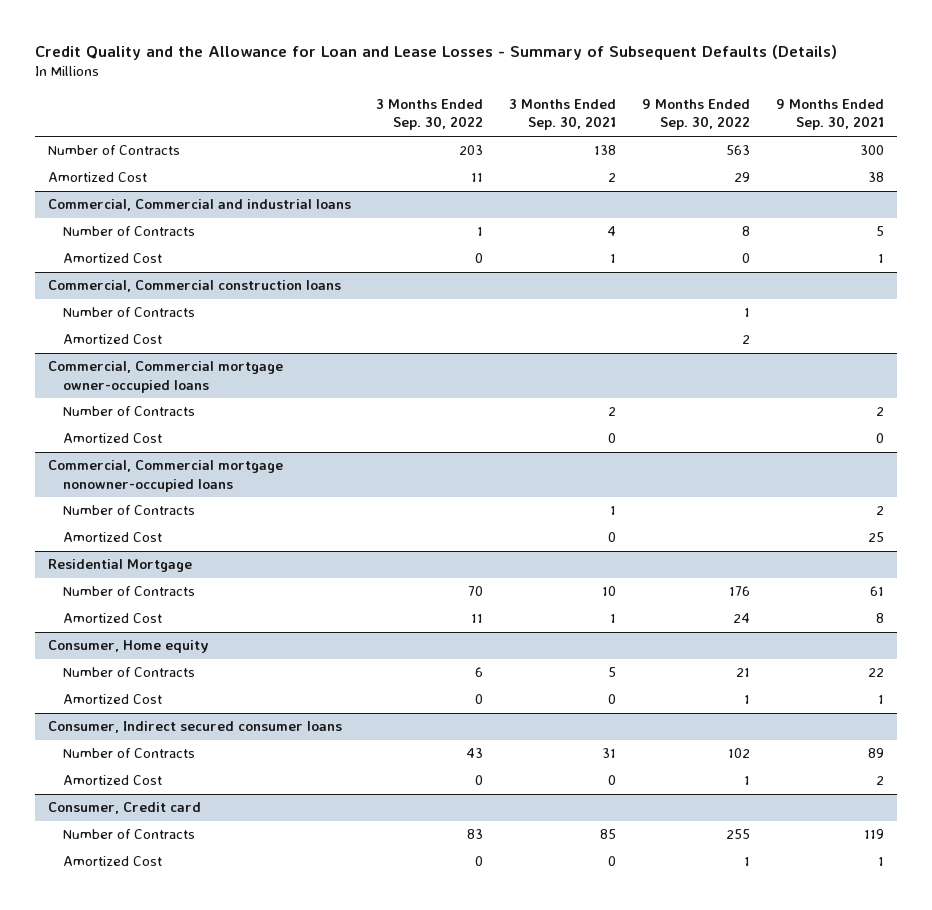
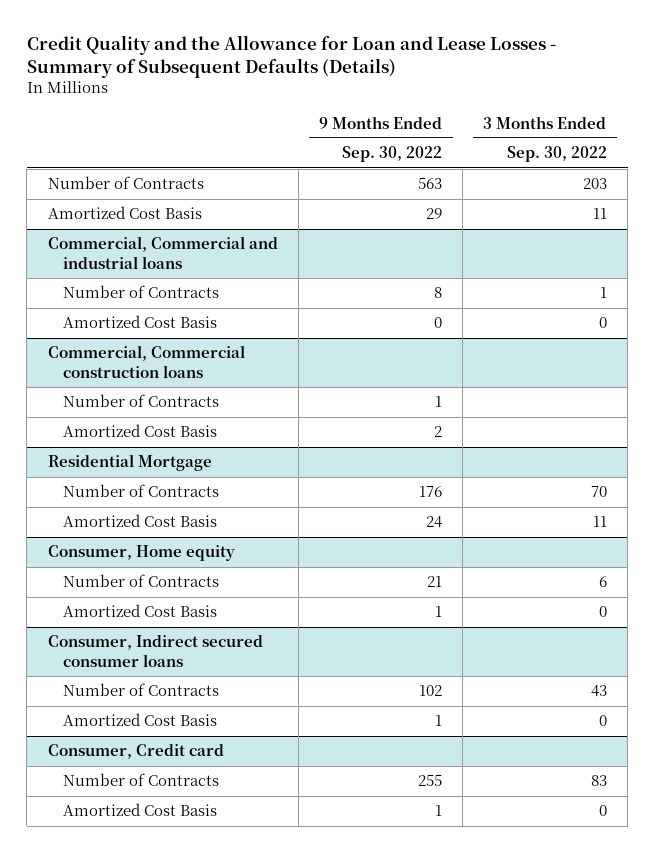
[509,99,617,131] 3 Months Ended Sep. 30, 2021 -> none
[776,99,885,131] 9 Months Ended Sep. 30, 2021 -> none
[47,172,147,183] Amortized Cost -> [47,206,202,220] Amortized Cost Basis
[62,253,162,264] Amortized Cost -> [63,315,218,329] Amortized Cost Basis
[47,361,283,393] Commercial, Commercial mortgage owner-occupied loans -> none
[62,406,195,417] Number of Contracts -> none
[62,433,162,444] Amortized Cost -> none
[47,460,283,492] Commercial, Commercial mortgage nonowner-occupied loans -> none
[62,505,195,516] Number of Contracts -> none
[62,532,162,543] Amortized Cost -> none
[62,334,162,345] Amortized Cost -> [63,424,218,438] Amortized Cost Basis
[62,613,162,624] Amortized Cost -> [63,514,218,528] Amortized Cost Basis
[62,694,162,705] Amortized Cost -> [63,604,218,618] Amortized Cost Basis
[62,775,162,786] Amortized Cost -> [63,713,218,727] Amortized Cost Basis
[62,856,162,867] Amortized Cost -> [63,803,218,817] Amortized Cost Basis

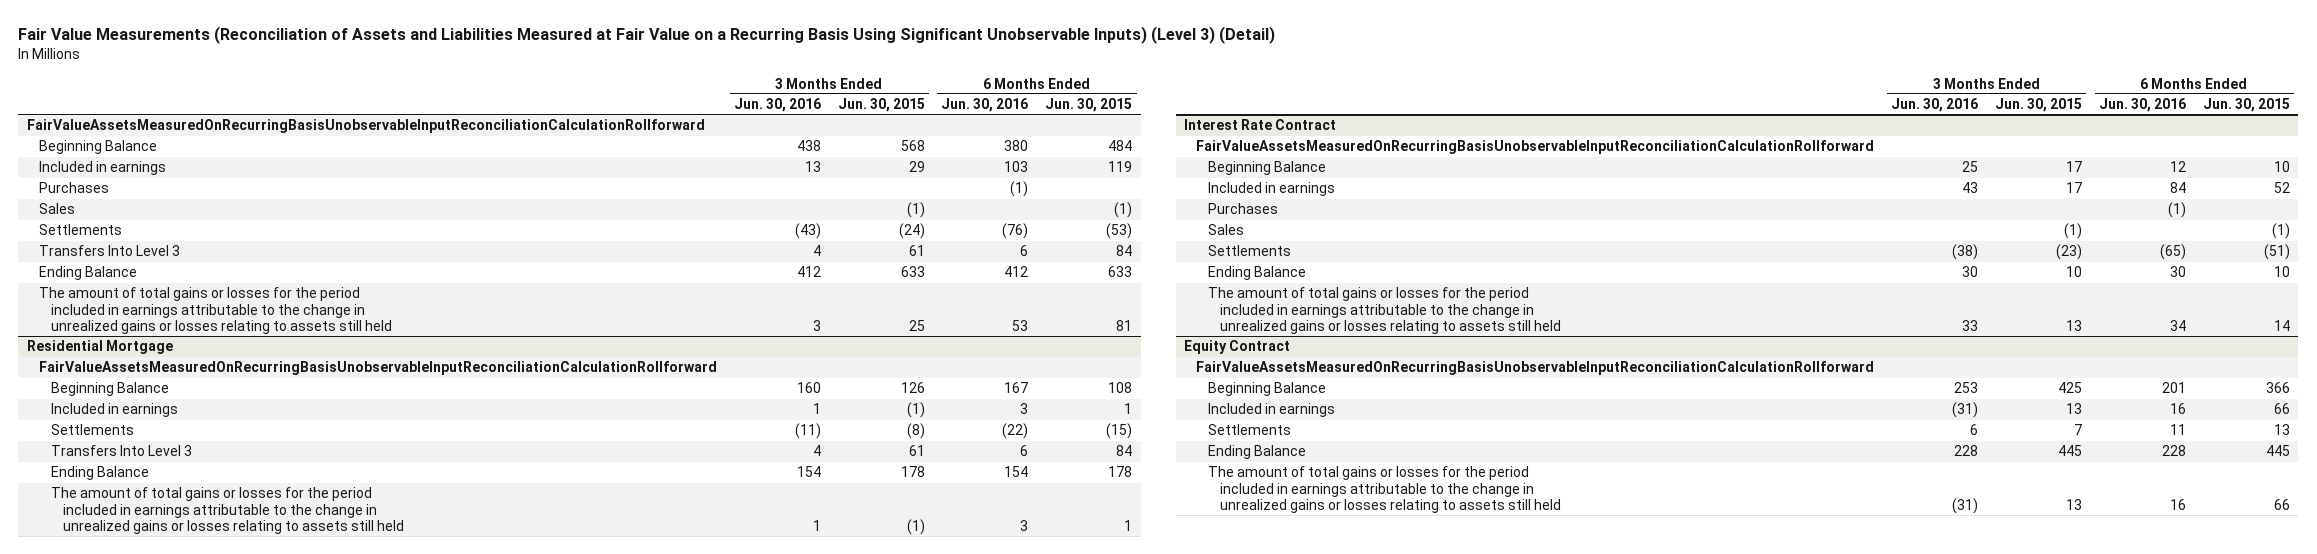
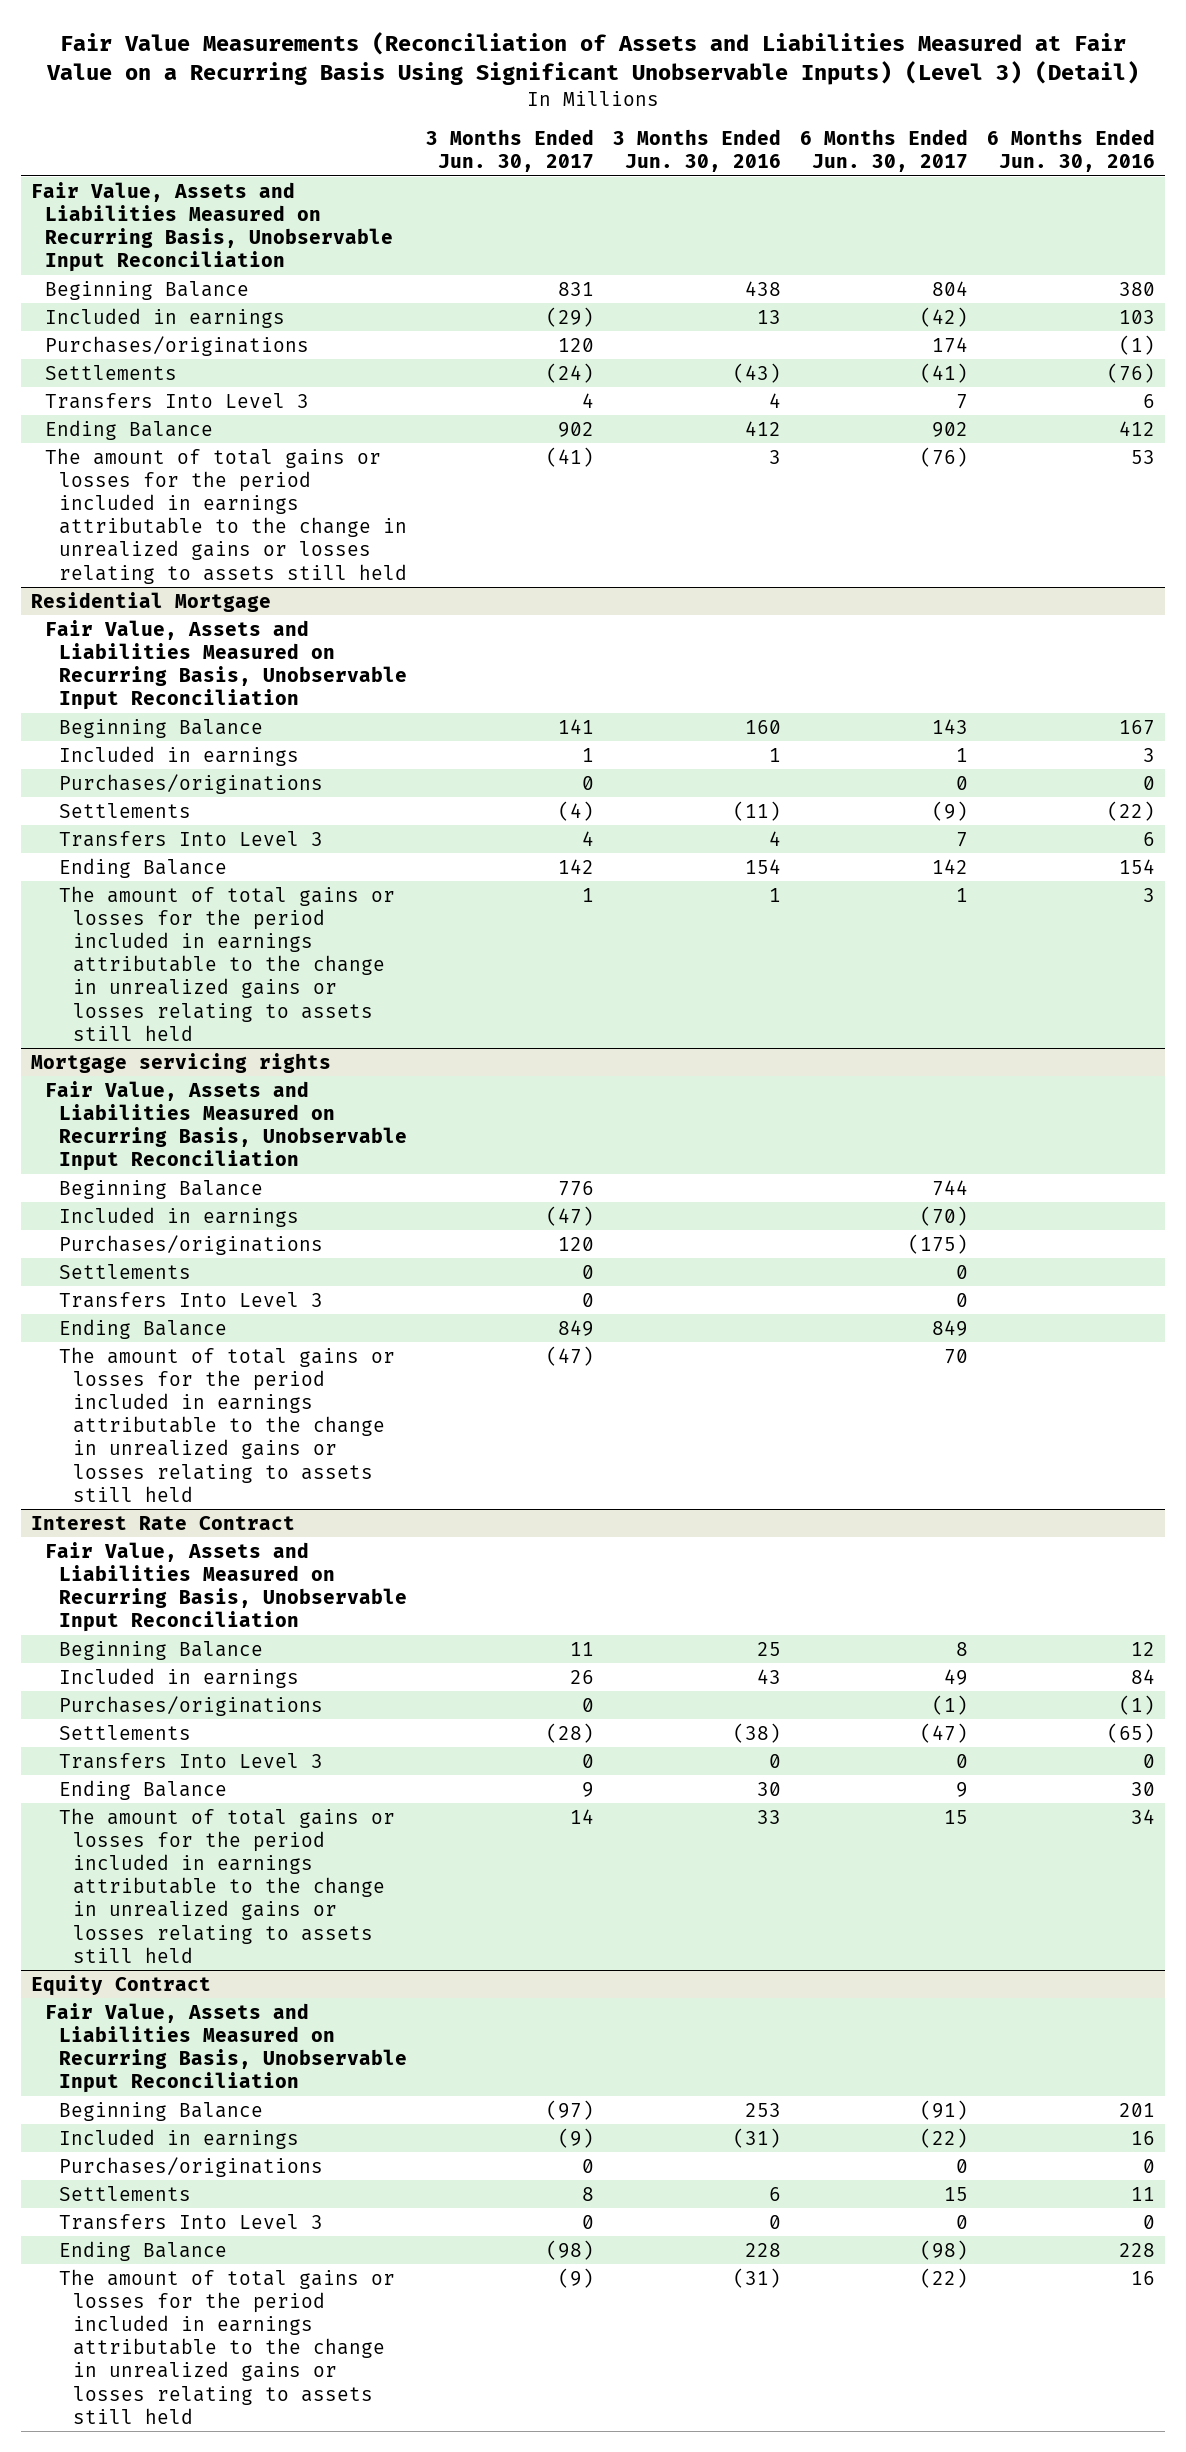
[837,98,925,113] Jun. 30, 2015 -> none
[1045,98,1133,113] Jun. 30, 2015 -> none
none -> [426,129,595,173] 3 Months Ended Jun. 30, 2017
none -> [800,129,969,173] 6 Months Ended Jun. 30, 2017
[26,119,705,134] FairValueAssetsMeasuredOnRecurringBasisUnobservableInputReconciliationCalculationRollforward -> [30,181,393,273] Fair Value, Assets and Liabilities Measured on Recurring Basis, Unobservable Input Reconciliation
[38,203,75,215] Sales -> none
[38,182,109,194] Purchases -> [44,335,309,356] Purchases/originations
[38,361,717,376] FairValueAssetsMeasuredOnRecurringBasisUnobservableInputReconciliationCalculationRollforward -> [44,619,408,711] Fair Value, Assets and Liabilities Measured on Recurring Basis, Unobservable Input Reconciliation
none -> [59,773,324,794] Purchases/originations
none -> [30,1052,331,1073] Mortgage servicing rights
none -> [44,1080,408,1172] Fair Value, Assets and Liabilities Measured on Recurring Basis, Unobservable Input Reconciliation
none -> [59,1179,264,1199] Beginning Balance
none -> [59,1206,300,1227] Included in earnings
none -> [59,1234,324,1255] Purchases/originations
none -> [59,1263,192,1279] Settlements
none -> [59,1291,324,1308] Transfers Into Level 3
none -> [59,1318,228,1339] Ending Balance
none -> [59,1346,396,1502] The amount of total gains or losses for the period included in earnings attributable to the change in unrealized gains or losses relating to assets still held
[1196,140,1875,155] FairValueAssetsMeasuredOnRecurringBasisUnobservableInputReconciliationCalculationRollforward -> [44,1541,408,1633] Fair Value, Assets and Liabilities Measured on Recurring Basis, Unobservable Input Reconciliation
[1208,224,1245,236] Sales -> none
[1208,203,1279,215] Purchases -> [59,1695,324,1716] Purchases/originations
none -> [59,1752,324,1769] Transfers Into Level 3
[1196,361,1875,376] FairValueAssetsMeasuredOnRecurringBasisUnobservableInputReconciliationCalculationRollforward -> [44,2002,408,2094] Fair Value, Assets and Liabilities Measured on Recurring Basis, Unobservable Input Reconciliation
none -> [59,2156,324,2177] Purchases/originations
none -> [59,2213,324,2230] Transfers Into Level 3

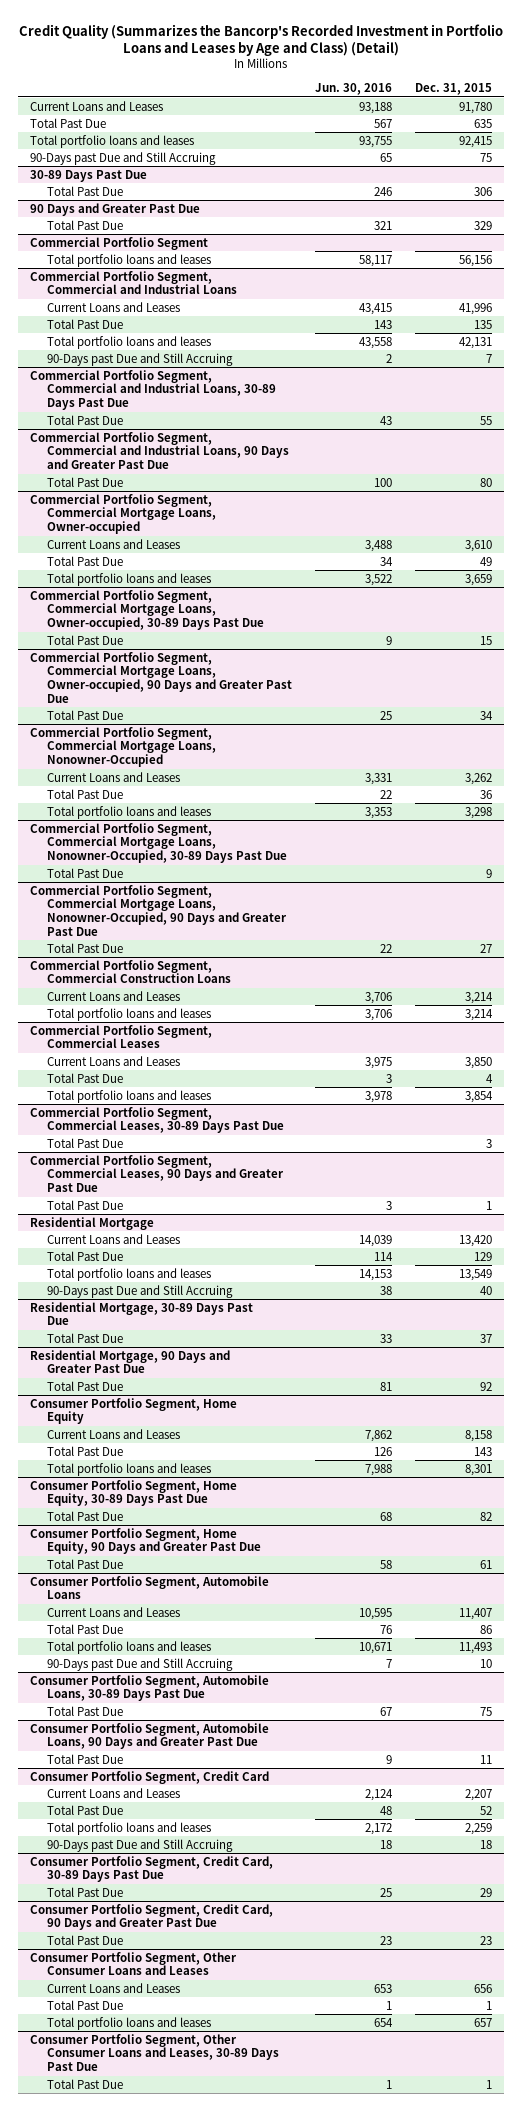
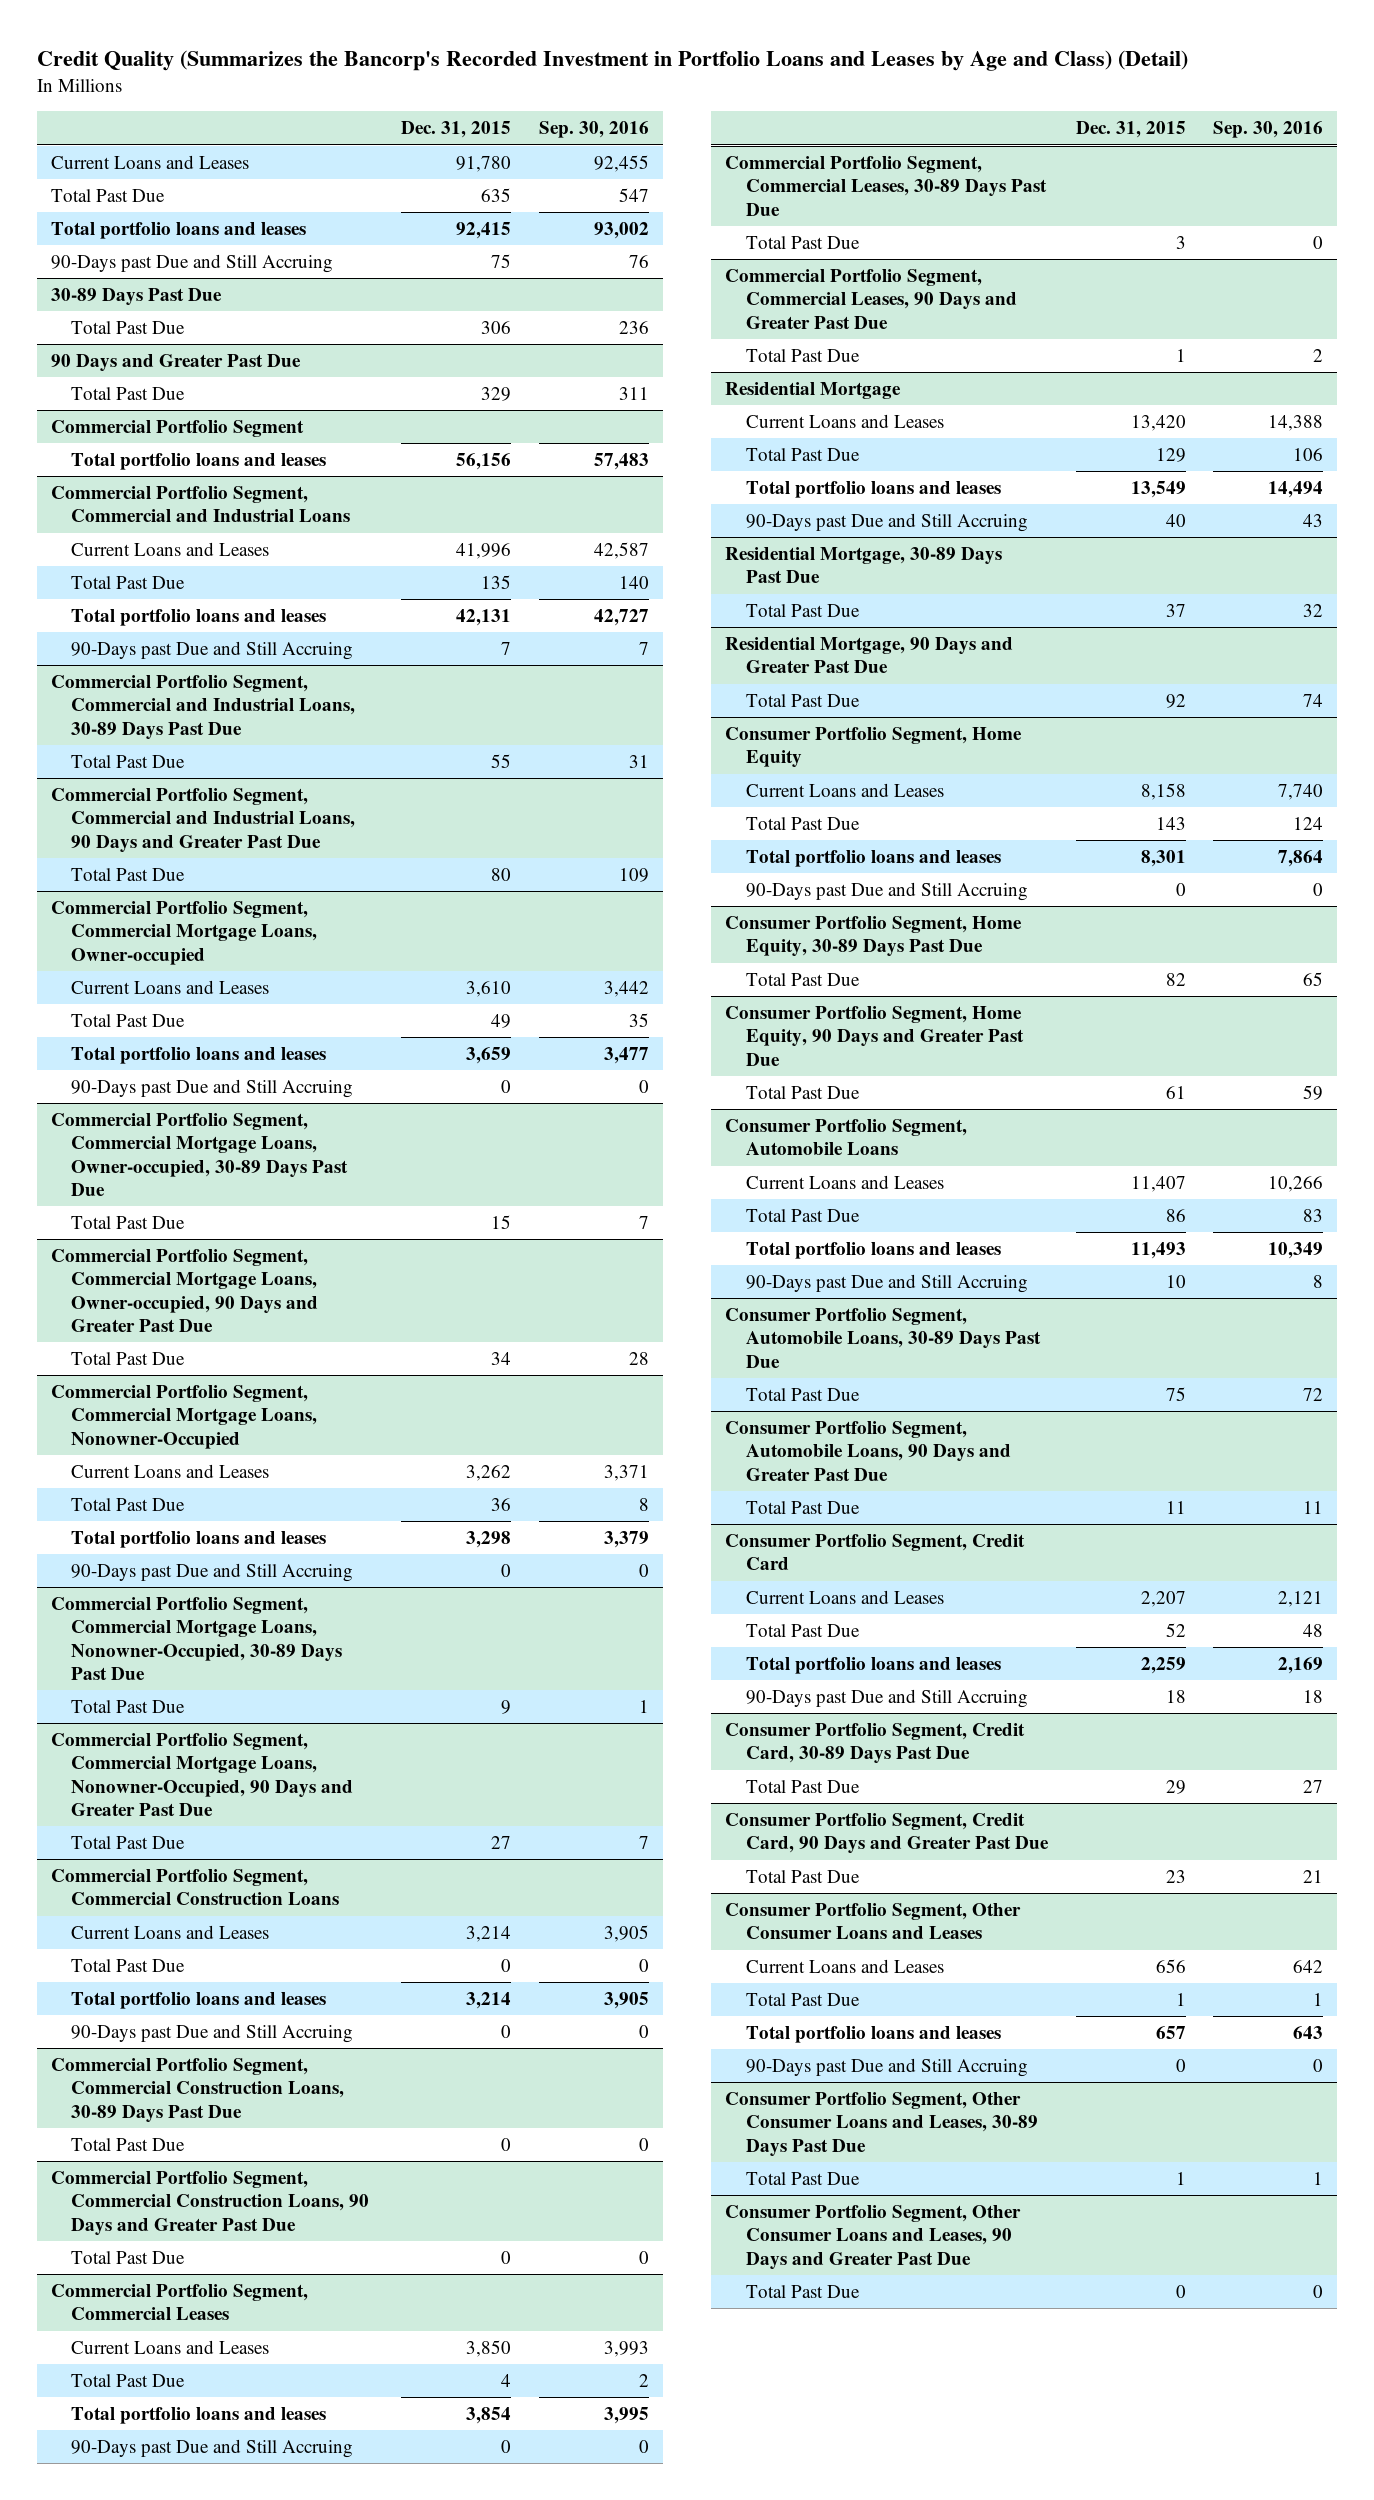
[315,83,393,96] Jun. 30, 2016 -> none
none -> [539,121,650,139] Sep. 30, 2016
none -> [71,1079,354,1099] 90-Days past Due and Still Accruing
none -> [71,1563,354,1583] 90-Days past Due and Still Accruing
none -> [71,1959,186,1973] Total Past Due
none -> [71,2024,354,2044] 90-Days past Due and Still Accruing
none -> [50,2058,345,2122] Commercial Portfolio Segment, Commercial Construction Loans, 30-89 Days Past Due
none -> [71,2138,186,2152] Total Past Due
none -> [50,2171,370,2235] Commercial Portfolio Segment, Commercial Construction Loans, 90 Days and Greater Past Due
none -> [71,2251,186,2265] Total Past Due
none -> [71,2439,354,2459] 90-Days past Due and Still Accruing
none -> [745,882,1028,902] 90-Days past Due and Still Accruing
none -> [745,2058,1028,2078] 90-Days past Due and Still Accruing
none -> [724,2205,1021,2269] Consumer Portfolio Segment, Other Consumer Loans and Leases, 90 Days and Greater Past Due
none -> [745,2285,860,2299] Total Past Due

